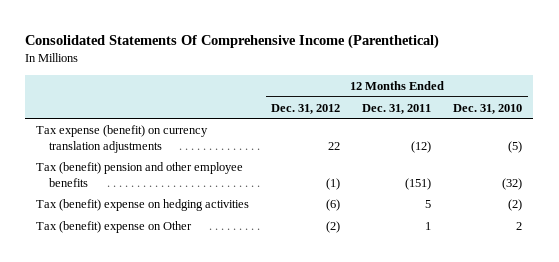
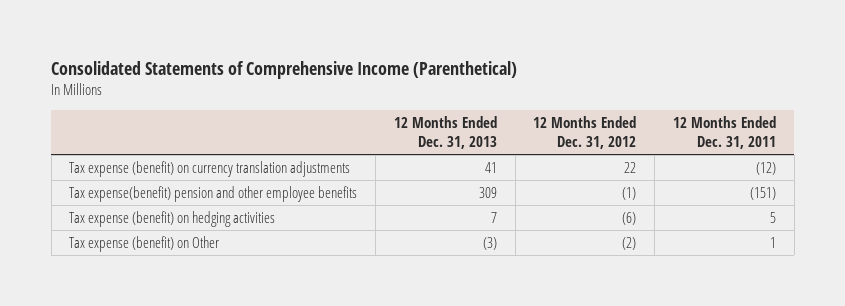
[25,34,440,50] Consolidated Statements Of Comprehensive Income (Parenthetical) -> [51,60,518,79] Consolidated Statements of Comprehensive Income (Parenthetical)
[453,103,523,114] Dec. 31, 2010 -> none
none -> [393,115,497,150] 12 Months Ended Dec. 31, 2013
[36,161,244,187] Tax (benefit) pension and other employee benefits -> [69,185,358,202] Tax expense(benefit) pension and other employee benefits
[36,198,250,211] Tax (benefit) expense on hedging activities -> [69,210,276,227] Tax expense (benefit) on hedging activities
[36,220,193,233] Tax (benefit) expense on Other -> [69,235,220,252] Tax expense (benefit) on Other

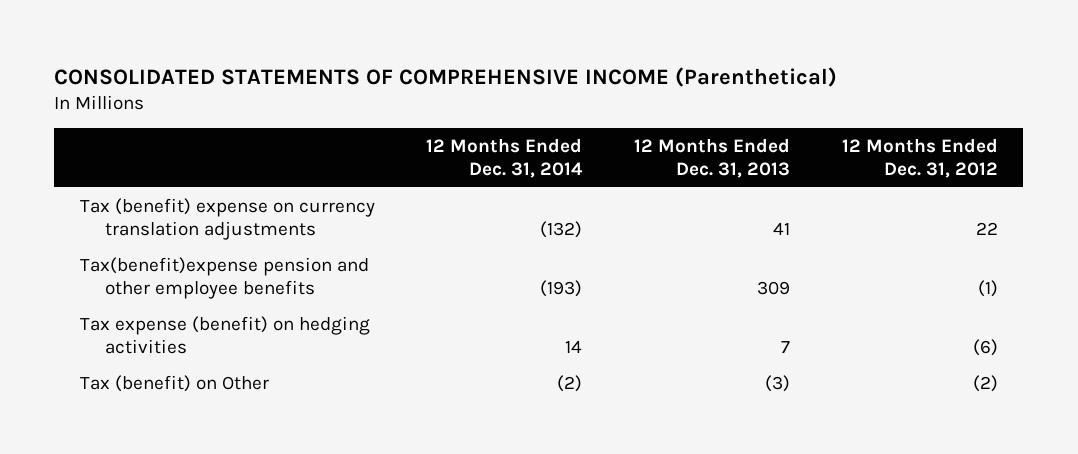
[51,60,518,79] Consolidated Statements of Comprehensive Income (Parenthetical) -> [54,66,838,87] CONSOLIDATED STATEMENTS OF COMPREHENSIVE INCOME (Parenthetical)
[672,115,776,150] 12 Months Ended Dec. 31, 2011 -> none
none -> [426,137,584,179] 12 Months Ended Dec. 31, 2014
[69,160,351,177] Tax expense (benefit) on currency translation adjustments -> [79,197,375,240] Tax (benefit) expense on currency translation adjustments
[69,185,358,202] Tax expense(benefit) pension and other employee benefits -> [79,256,369,299] Tax(benefit)expense pension and other employee benefits
[69,235,220,252] Tax expense (benefit) on Other -> [79,374,269,392] Tax (benefit) on Other

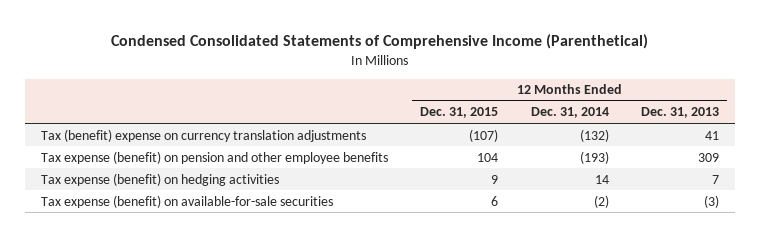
[54,66,838,87] CONSOLIDATED STATEMENTS OF COMPREHENSIVE INCOME (Parenthetical) -> [111,34,649,50] Condensed Consolidated Statements of Comprehensive Income (Parenthetical)
[841,137,998,179] 12 Months Ended Dec. 31, 2012 -> none
none -> [420,107,499,119] Dec. 31, 2015
[79,256,369,299] Tax(benefit)expense pension and other employee benefits -> [41,150,389,164] Tax expense (benefit) on pension and other employee benefits
[79,374,269,392] Tax (benefit) on Other -> [41,194,334,208] Tax expense (benefit) on available-for-sale securities

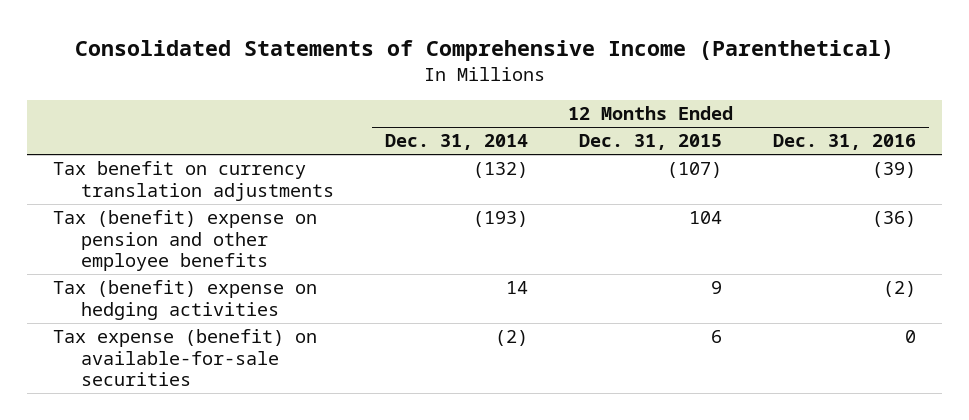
[111,34,649,50] Condensed Consolidated Statements of Comprehensive Income (Parenthetical) -> [74,40,894,62] Consolidated Statements of Comprehensive Income (Parenthetical)
[641,107,720,119] Dec. 31, 2013 -> none
none -> [773,134,917,151] Dec. 31, 2016
[41,128,367,142] Tax (benefit) expense on currency translation adjustments -> [52,161,334,201] Tax benefit on currency translation adjustments
[41,150,389,164] Tax expense (benefit) on pension and other employee benefits -> [52,210,317,272] Tax (benefit) expense on pension and other employee benefits
[41,172,280,186] Tax expense (benefit) on hedging activities -> [52,280,317,320] Tax (benefit) expense on hedging activities

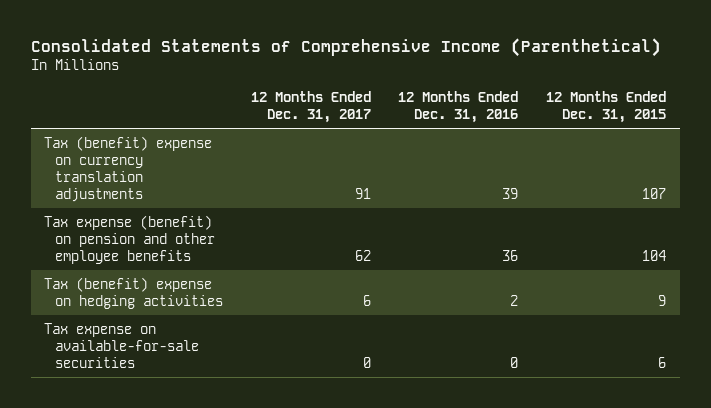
[384,134,528,151] Dec. 31, 2014 -> none
none -> [250,90,371,123] 12 Months Ended Dec. 31, 2017
[52,161,334,201] Tax benefit on currency translation adjustments -> [44,135,213,203] Tax (benefit) expense on currency translation adjustments
[667,162,723,179] (107) -> [642,188,667,200] 107
[872,162,917,179] (39) -> [502,188,519,200] 39
[52,210,317,272] Tax (benefit) expense on pension and other employee benefits -> [44,214,215,264] Tax expense (benefit) on pension and other employee benefits
[872,211,917,228] (36) -> [502,249,519,261] 36
[883,281,917,298] (2) -> [510,294,519,306] 2
[52,329,317,387] Tax expense (benefit) on available-for-sale securities -> [44,322,199,368] Tax expense on available-for-sale securities

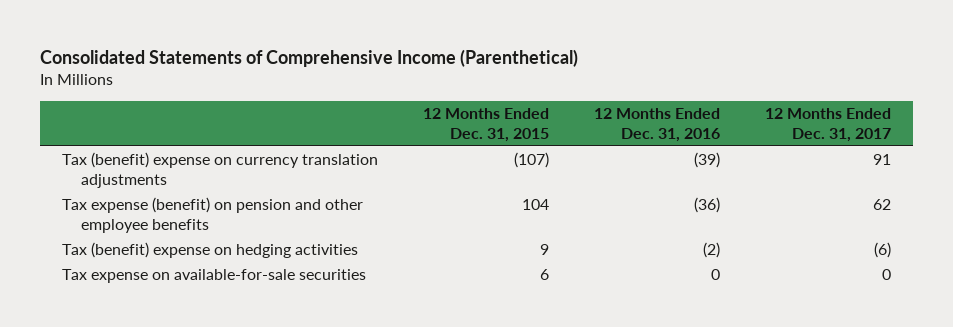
[502,188,519,200] 39 -> [693,152,720,169] (39)
[642,188,667,200] 107 -> [514,152,550,169] (107)
[502,249,519,261] 36 -> [693,197,720,214] (36)
[362,294,371,306] 6 -> [873,242,891,259] (6)
[510,294,519,306] 2 -> [702,242,720,259] (2)

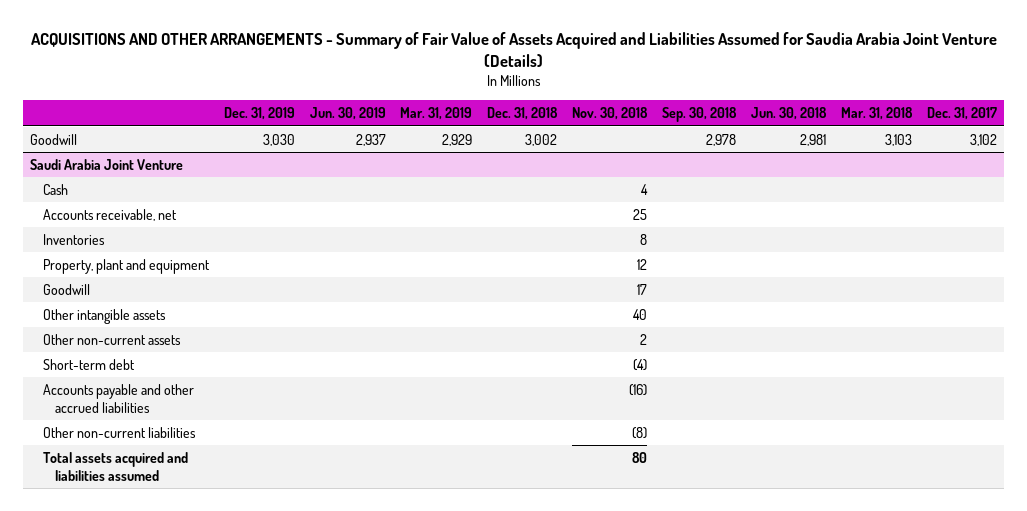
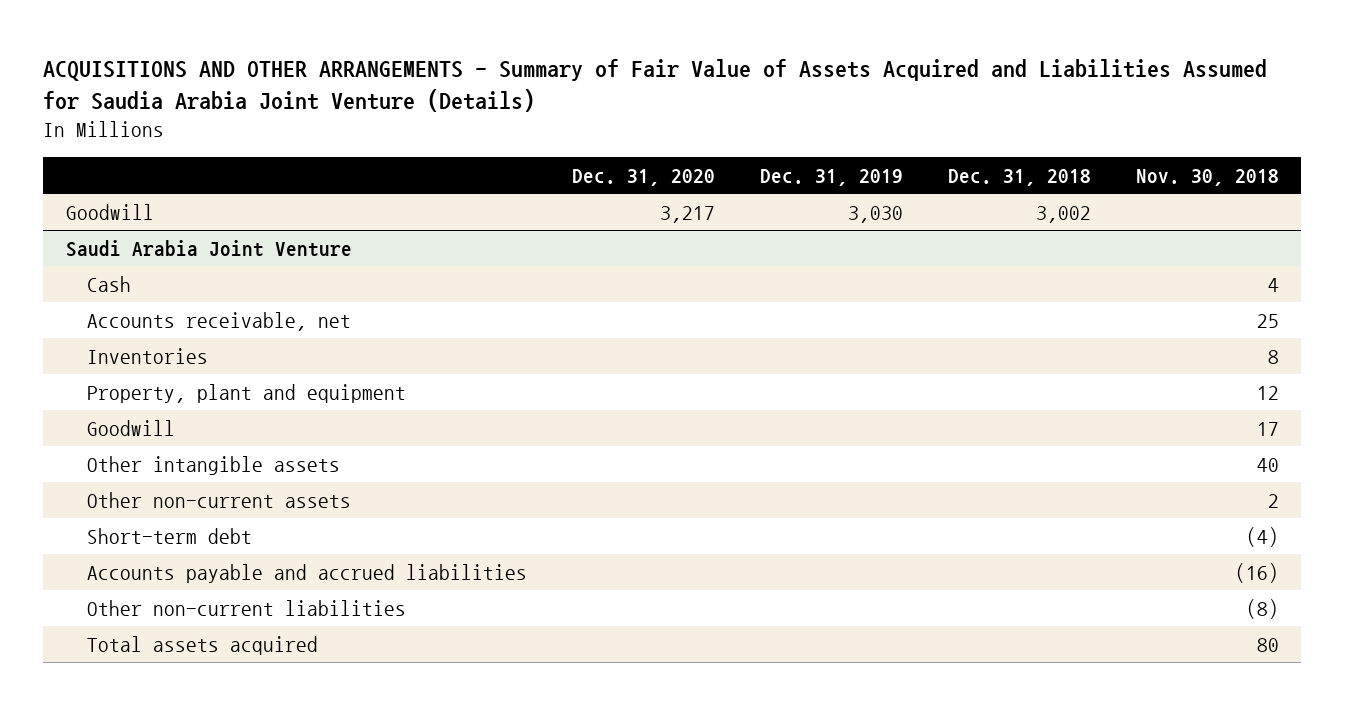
[309,107,386,121] Jun. 30, 2019 -> none
[400,107,473,121] Mar. 31, 2019 -> none
[662,107,738,123] Sep. 30, 2018 -> none
[751,107,828,121] Jun. 30, 2018 -> none
[841,107,914,121] Mar. 31, 2018 -> none
[926,107,997,121] Dec. 31, 2017 -> none
none -> [572,168,716,186] Dec. 31, 2020
[42,383,194,413] Accounts payable and other accrued liabilities -> [87,563,528,583] Accounts payable and accrued liabilities
[42,451,188,481] Total assets acquired and liabilities assumed -> [87,635,319,655] Total assets acquired

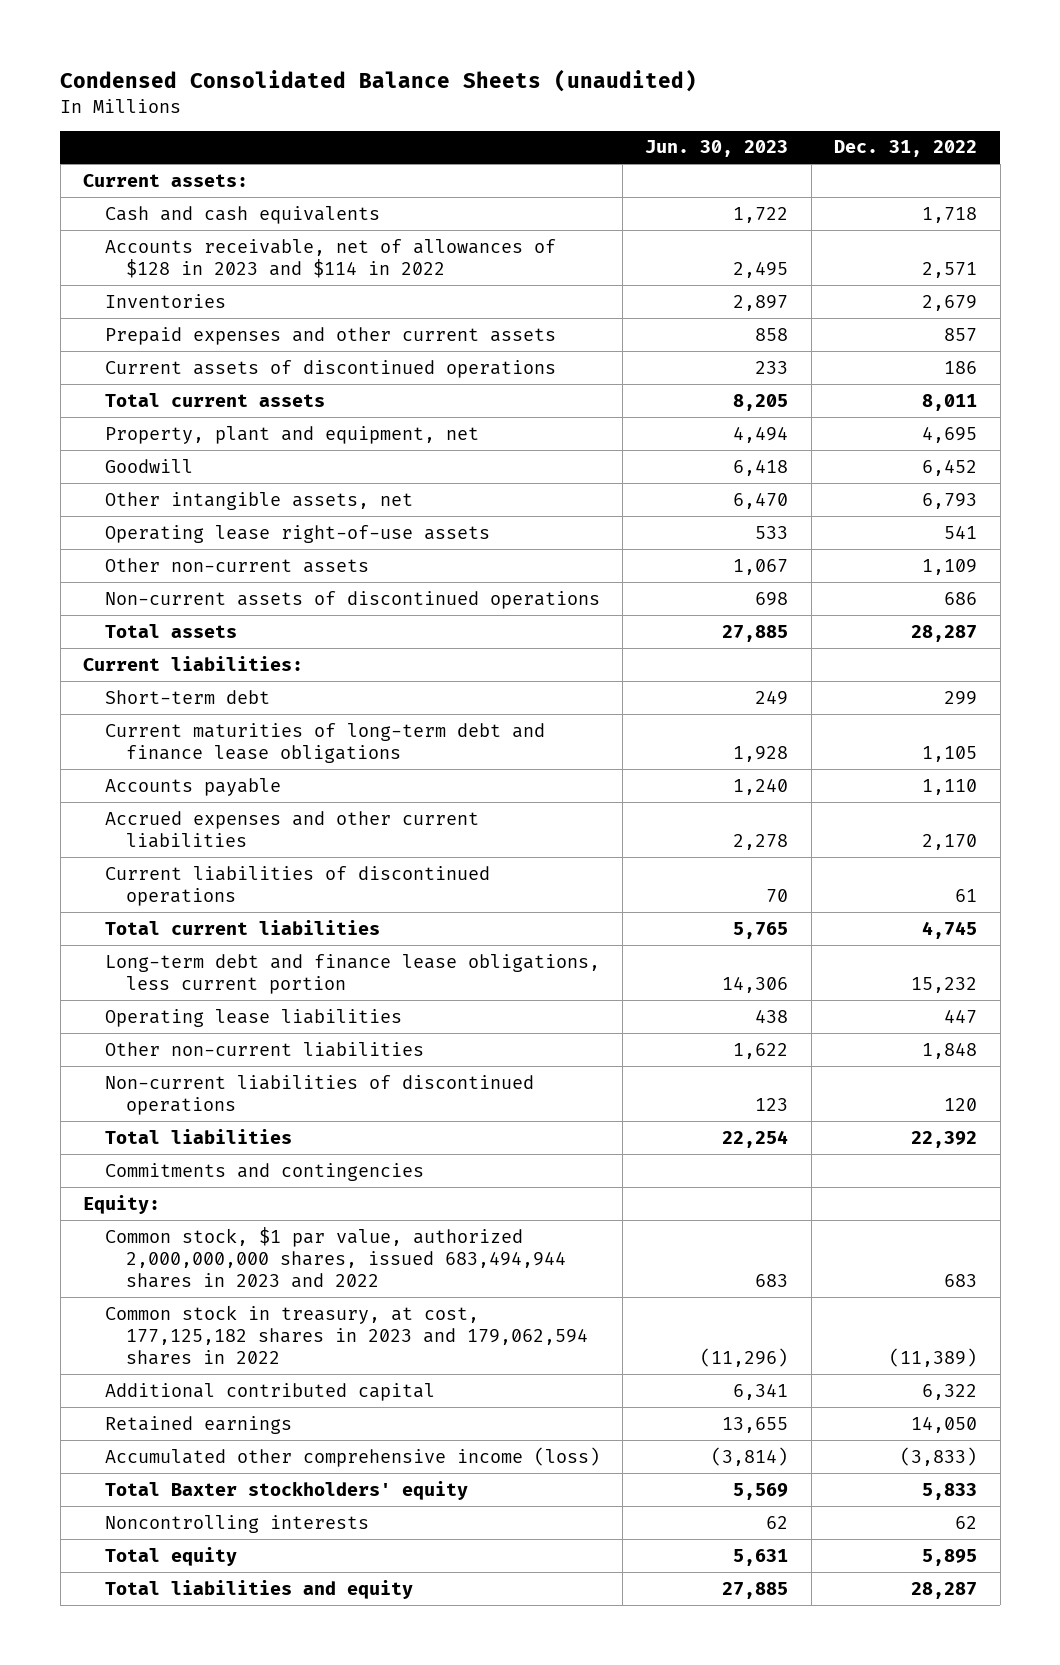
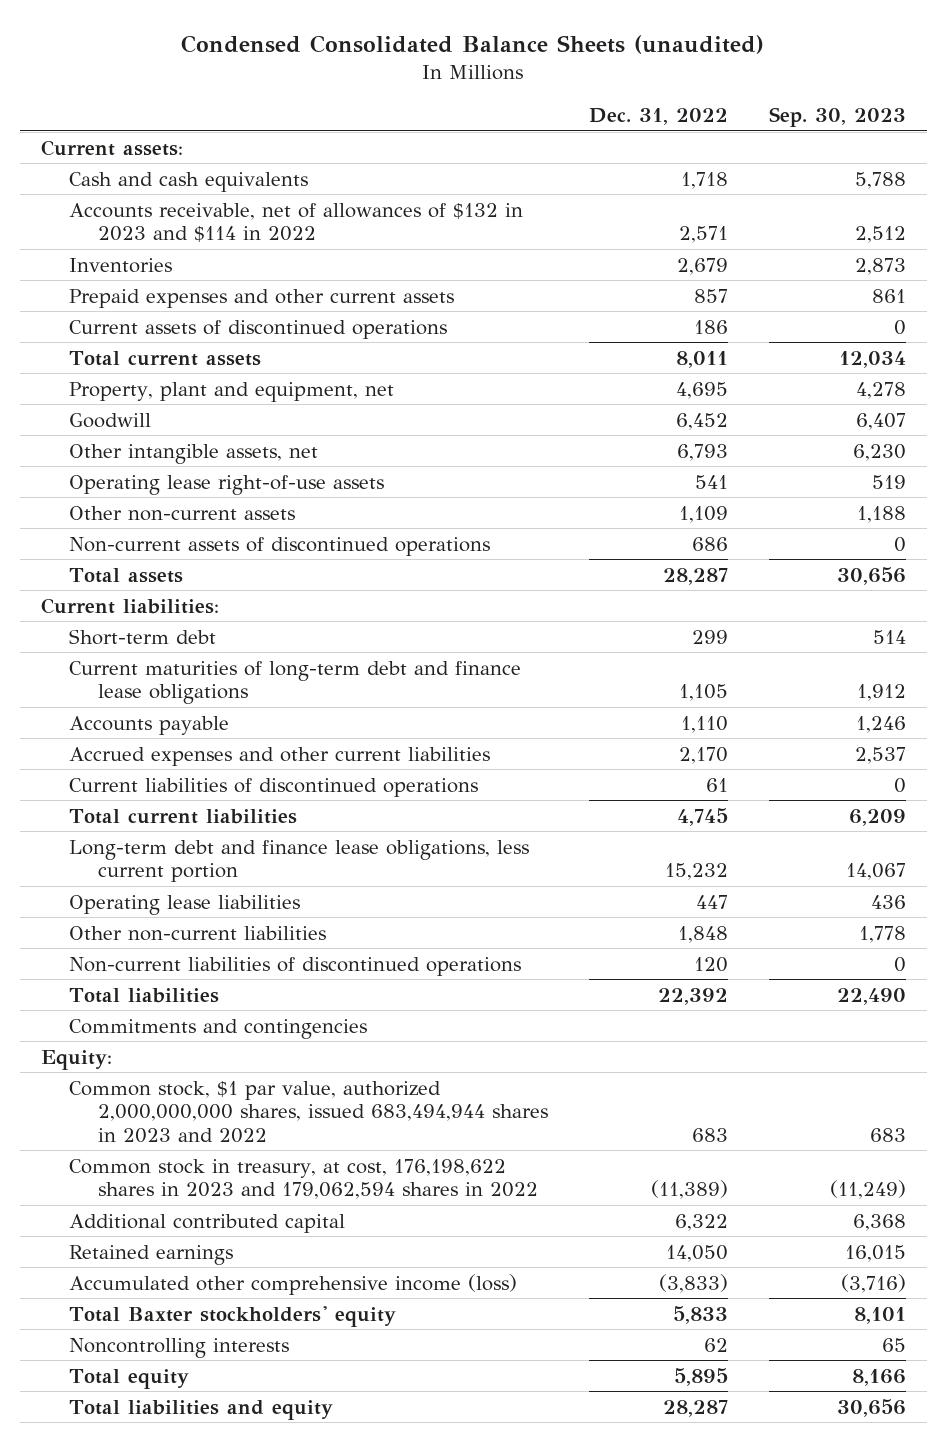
[645,140,789,158] Jun. 30, 2023 -> none
none -> [769,107,907,128] Sep. 30, 2023
[104,238,556,278] Accounts receivable, net of allowances of $128 in 2023 and $114 in 2022 -> [69,202,524,243] Accounts receivable, net of allowances of $132 in 2023 and $114 in 2022
[104,1304,589,1365] Common stock in treasury, at cost, 177,125,182 shares in 2023 and 179,062,594 shares in 2022 -> [69,1158,539,1200] Common stock in treasury, at cost, 176,198,622 shares in 2023 and 179,062,594 shares in 2022

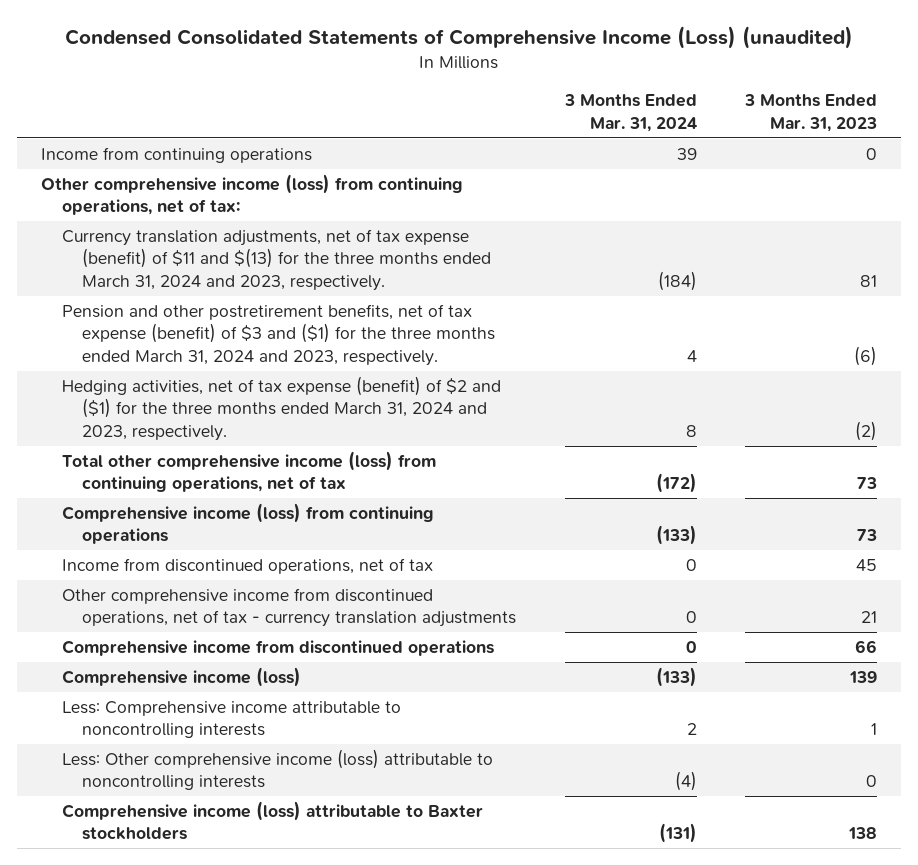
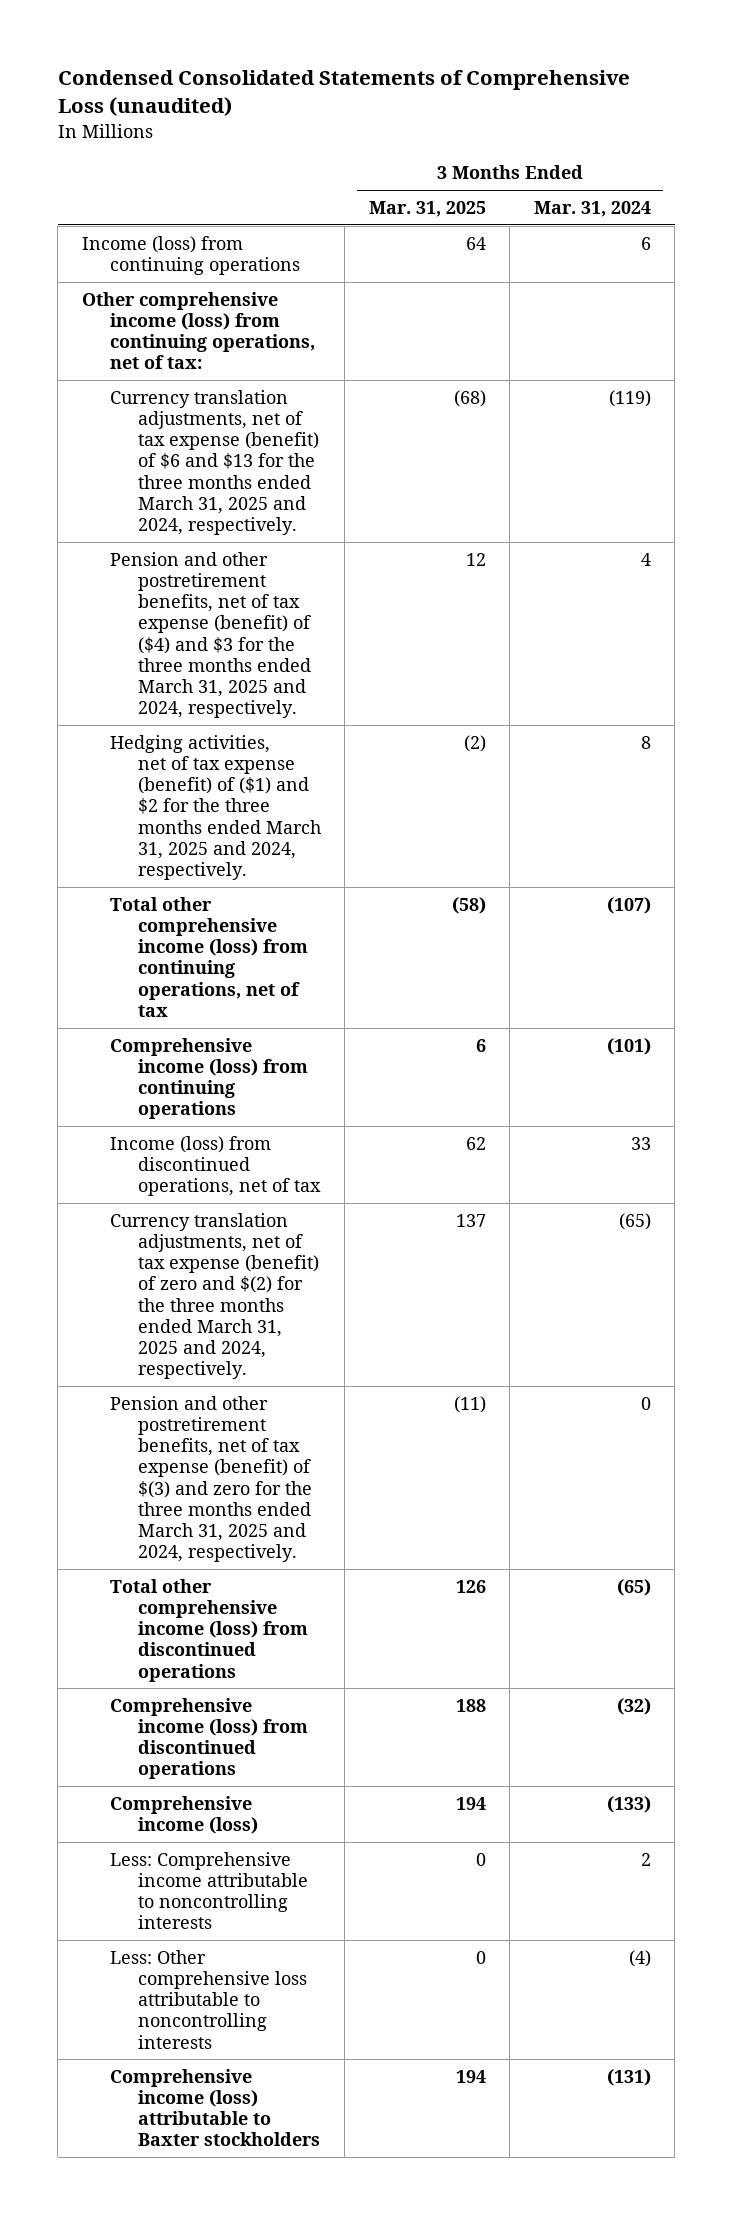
[64,26,853,50] Condensed Consolidated Statements of Comprehensive Income (Loss) (unaudited) -> [57,70,630,117] Condensed Consolidated Statements of Comprehensive Loss (unaudited)
[744,94,878,132] 3 Months Ended Mar. 31, 2023 -> none
none -> [368,200,486,217] Mar. 31, 2025
[40,146,312,163] Income from continuing operations -> [81,235,300,275] Income (loss) from continuing operations
[676,147,697,160] 39 -> [640,236,651,250] 6
[61,587,517,628] Other comprehensive income from discontinued operations, net of tax - currency translation adjustments -> none
[61,228,492,291] Currency translation adjustments, net of tax expense (benefit) of $11 and $(13) for the three months ended March 31, 2024 and 2023, respectively. -> [109,389,319,536] Currency translation adjustments, net of tax expense (benefit) of $6 and $13 for the three months ended March 31, 2025 and 2024, respectively.
[657,270,697,291] (184) -> [608,389,651,407] (119)
[61,303,496,366] Pension and other postretirement benefits, net of tax expense (benefit) of $3 and ($1) for the three months ended March 31, 2024 and 2023, respectively. -> [109,551,311,719] Pension and other postretirement benefits, net of tax expense (benefit) of ($4) and $3 for the three months ended March 31, 2025 and 2024, respectively.
[61,375,501,441] Hedging activities, net of tax expense (benefit) of $2 and ($1) for the three months ended March 31, 2024 and 2023, respectively. -> [109,734,321,881] Hedging activities, net of tax expense (benefit) of ($1) and $2 for the three months ended March 31, 2025 and 2024, respectively.
[655,473,697,494] (172) -> [606,896,651,914] (107)
[655,525,697,546] (133) -> [606,1037,651,1055] (101)
[61,557,433,574] Income from discontinued operations, net of tax -> [109,1135,321,1197] Income (loss) from discontinued operations, net of tax
[685,558,697,571] 0 -> [630,1136,651,1150] 33
none -> [109,1212,319,1380] Currency translation adjustments, net of tax expense (benefit) of zero and $(2) for the three months ended March 31, 2025 and 2024, respectively.
none -> [109,1395,312,1563] Pension and other postretirement benefits, net of tax expense (benefit) of $(3) and zero for the three months ended March 31, 2025 and 2024, respectively.
none -> [109,1578,308,1682] Total other comprehensive income (loss) from discontinued operations
[61,639,494,656] Comprehensive income from discontinued operations -> [109,1697,308,1780] Comprehensive income (loss) from discontinued operations
[685,640,697,653] 0 -> [616,1697,651,1715] (32)
[61,748,493,791] Less: Other comprehensive income (loss) attributable to noncontrolling interests -> [109,1949,307,2049] Less: Other comprehensive loss attributable to noncontrolling interests

